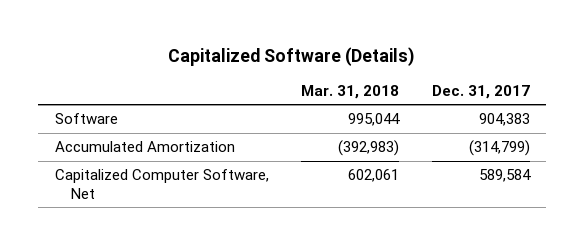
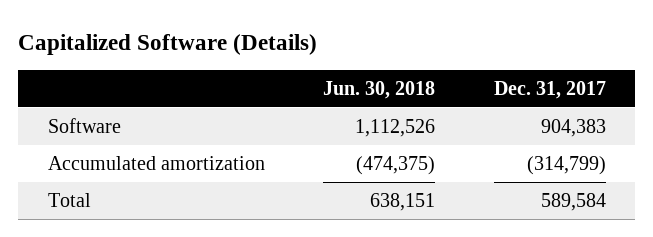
[301,85,400,100] Mar. 31, 2018 -> none
none -> [323,80,436,99] Jun. 30, 2018
[54,141,235,153] Accumulated Amortization -> [47,156,265,171] Accumulated amortization
[54,169,269,199] Capitalized Computer Software, Net -> [47,193,91,208] Total

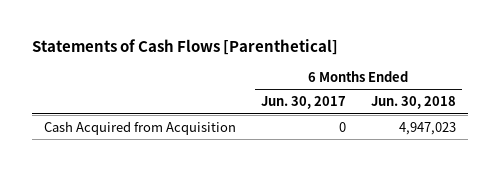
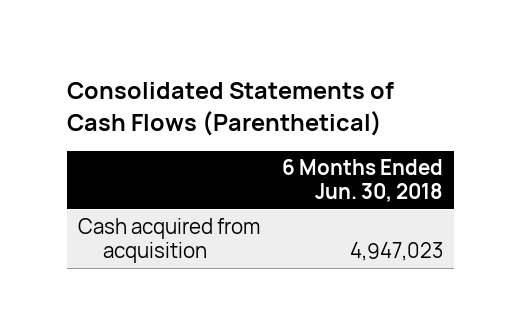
[32,39,339,56] Statements of Cash Flows [Parenthetical] -> [66,81,394,136] Consolidated Statements of Cash Flows (Parenthetical)
[261,96,347,110] Jun. 30, 2017 -> none
[44,120,237,135] Cash Acquired from Acquisition -> [77,218,260,264] Cash acquired from acquisition

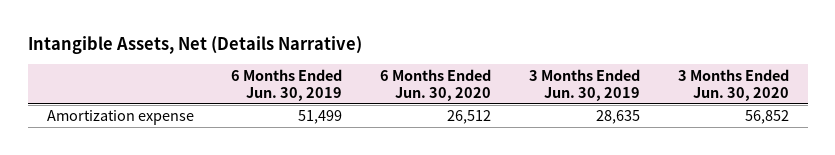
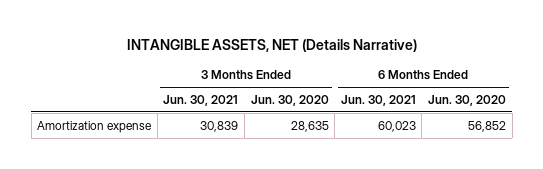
[27,36,362,55] Intangible Assets, Net (Details Narrative) -> [126,38,417,52] INTANGIBLE ASSETS, NET (Details Narrative)
[231,68,343,102] 6 Months Ended Jun. 30, 2019 -> none
[528,68,640,102] 3 Months Ended Jun. 30, 2019 -> none
none -> [163,94,239,106] Jun. 30, 2021
none -> [340,94,416,106] Jun. 30, 2021
[447,110,492,125] 26,512 -> [468,120,507,132] 56,852
[744,110,789,125] 56,852 -> [290,120,329,132] 28,635

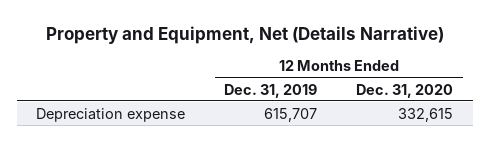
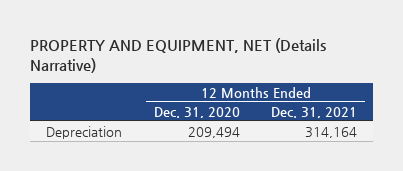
[45,25,444,44] Property and Equipment, Net (Details Narrative) -> [30,37,327,73] PROPERTY AND EQUIPMENT, NET (Details Narrative)
[224,83,318,98] Dec. 31, 2019 -> none
none -> [271,106,358,118] Dec. 31, 2021
[36,108,186,123] Depreciation expense -> [45,125,122,139] Depreciation
[398,108,454,123] 332,615 -> [187,126,240,138] 209,494

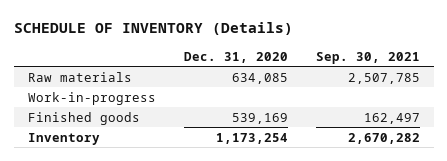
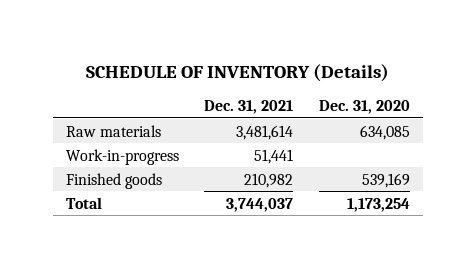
[315,51,420,64] Sep. 30, 2021 -> none
none -> [204,100,294,115] Dec. 31, 2021
[27,132,100,145] Inventory -> [65,196,102,209] Total

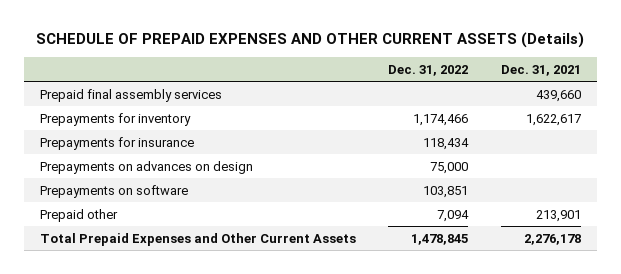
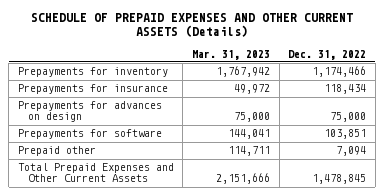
[500,64,581,76] Dec. 31, 2021 -> none
none -> [191,49,270,60] Mar. 31, 2023
[39,88,222,102] Prepaid final assembly services -> none
[39,160,253,174] Prepayments on advances on design -> [17,101,162,123] Prepayments for advances on design
[39,184,188,198] Prepayments on software -> [17,129,162,140] Prepayments for software

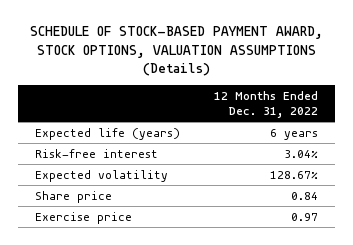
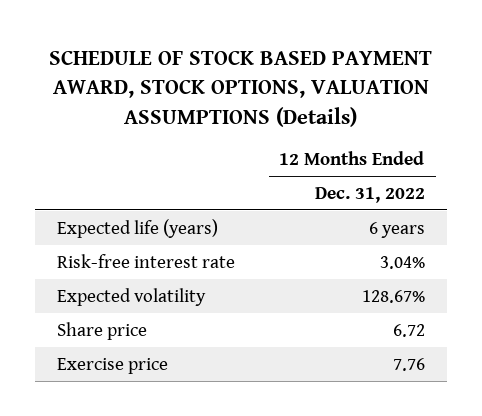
[29,26,323,77] SCHEDULE OF STOCK-BASED PAYMENT AWARD, STOCK OPTIONS, VALUATION ASSUMPTIONS (Details) -> [49,49,433,127] SCHEDULE OF STOCK BASED PAYMENT AWARD, STOCK OPTIONS, VALUATION ASSUMPTIONS (Details)
[34,148,158,158] Risk-free interest -> [57,253,236,268] Risk-free interest rate
[291,191,319,200] 0.84 -> [392,323,425,337] 6.72
[291,212,319,221] 0.97 -> [392,357,425,371] 7.76

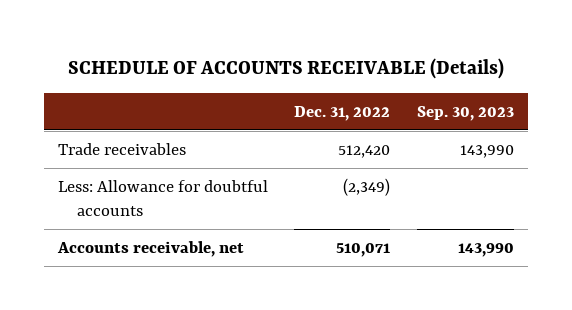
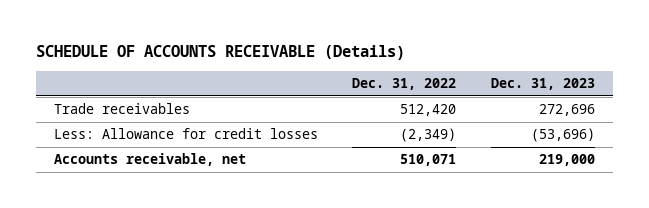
[417,105,515,121] Sep. 30, 2023 -> none
none -> [491,78,596,91] Dec. 31, 2023
[57,179,268,216] Less: Allowance for doubtful accounts -> [53,128,318,140] Less: Allowance for credit losses

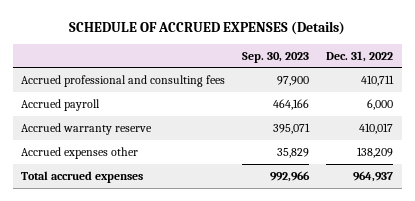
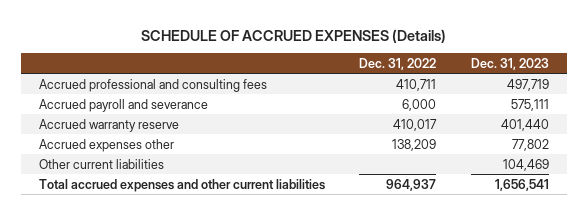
[242,51,310,63] Sep. 30, 2023 -> none
none -> [471,57,550,70] Dec. 31, 2023
[21,98,101,111] Accrued payroll -> [38,98,208,112] Accrued payroll and severance
none -> [38,158,164,169] Other current liabilities
[21,170,144,183] Total accrued expenses -> [38,178,325,192] Total accrued expenses and other current liabilities

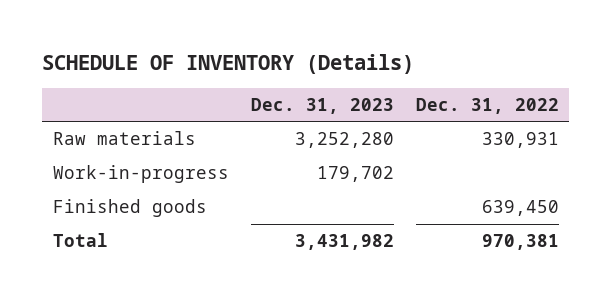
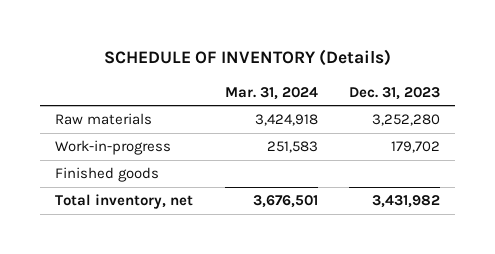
[415,97,559,114] Dec. 31, 2022 -> none
none -> [224,86,318,100] Mar. 31, 2024
[53,233,109,248] Total -> [55,194,194,210] Total inventory, net

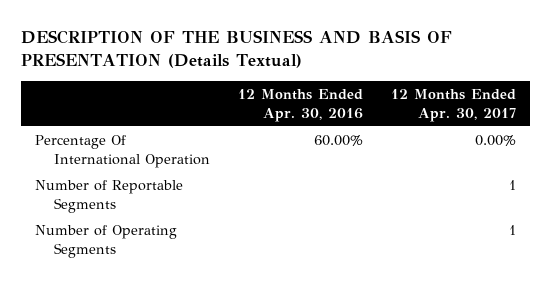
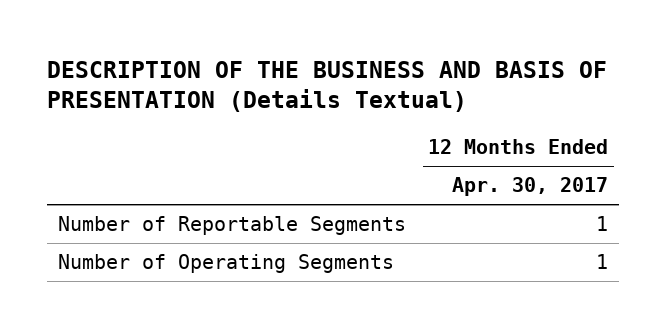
[237,89,363,122] 12 Months Ended Apr. 30, 2016 -> none
[34,134,210,168] Percentage Of International Operation -> none

